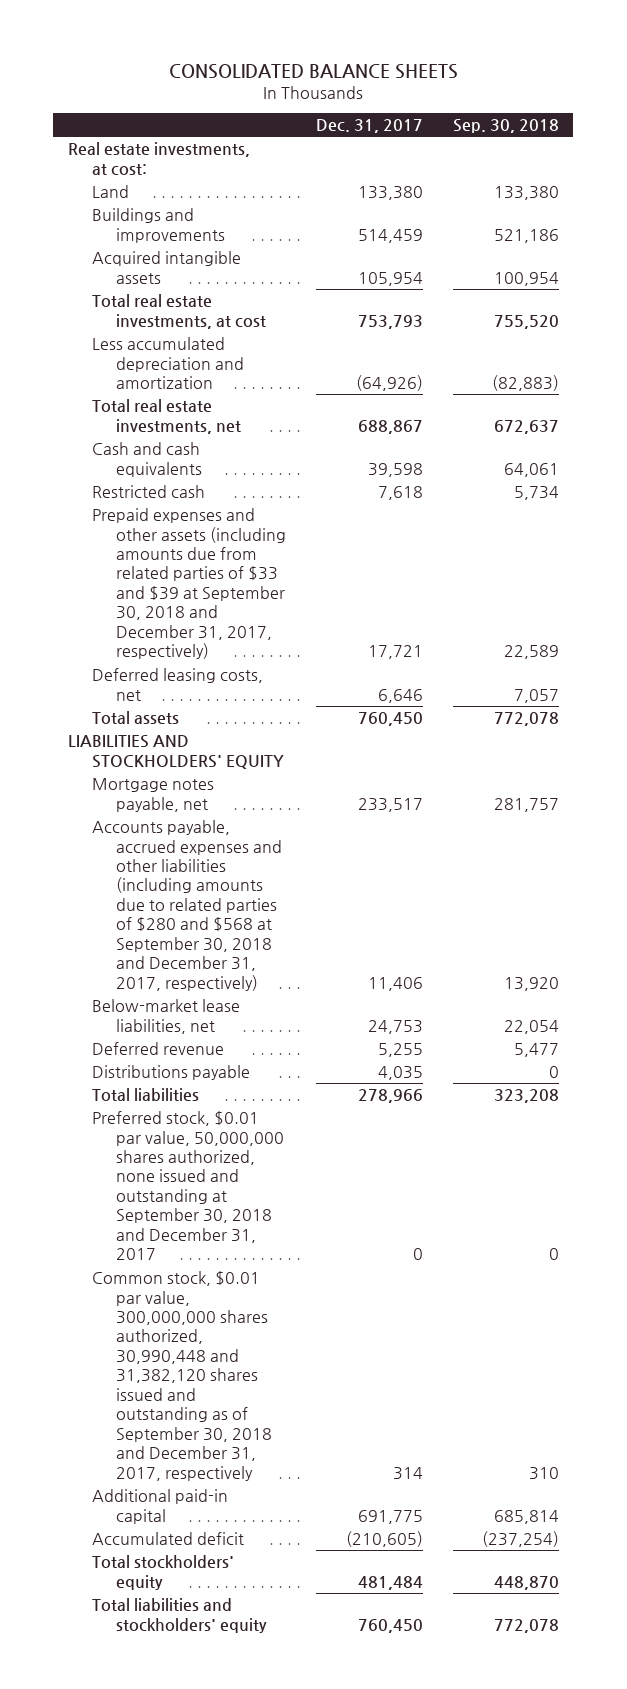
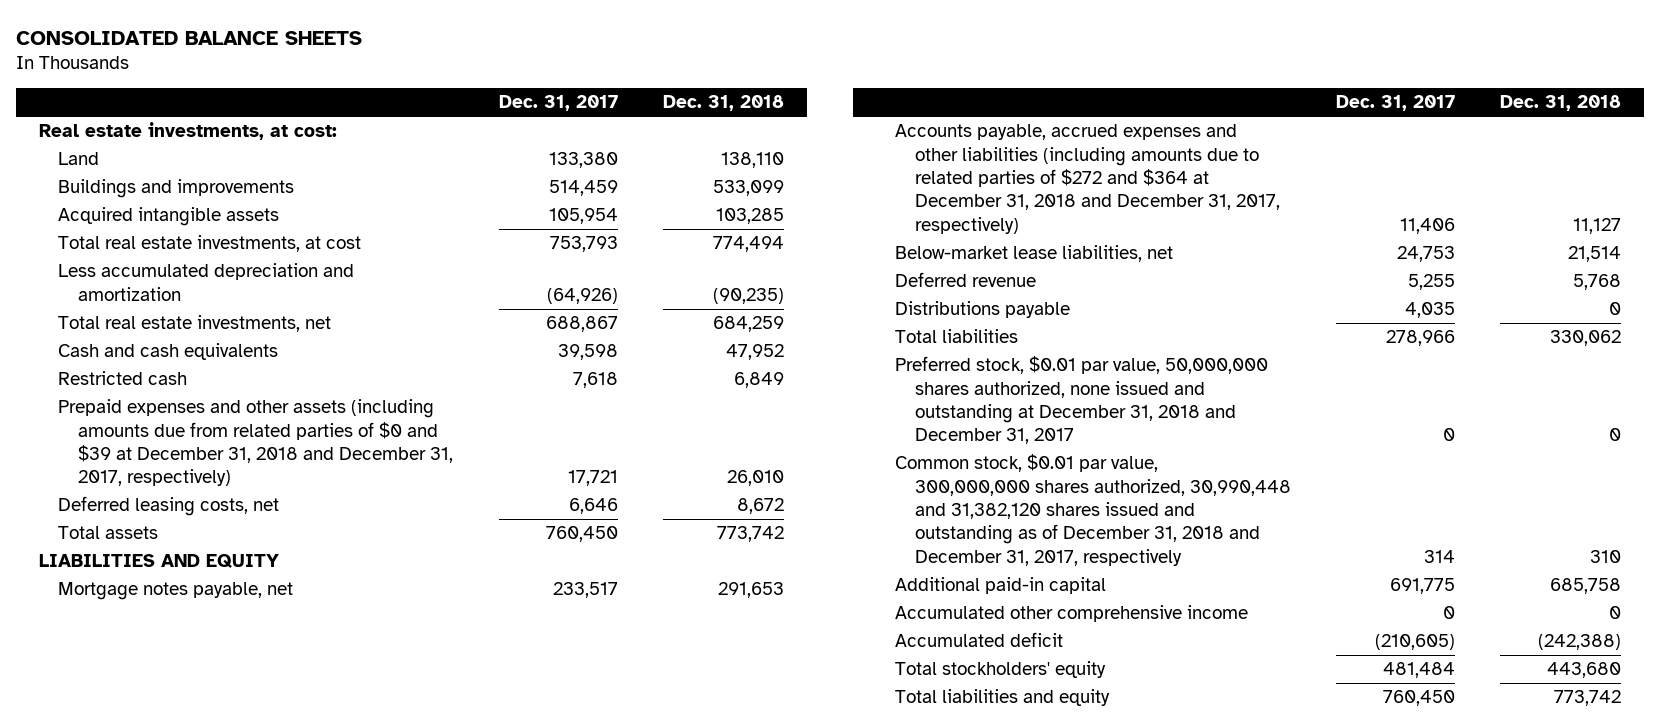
[452,118,559,133] Sep. 30, 2018 -> none
none -> [663,95,785,112] Dec. 31, 2018
[92,508,286,660] Prepaid expenses and other assets (including amounts due from related parties of $33 and $39 at September 30, 2018 and December 31, 2017, respectively) -> [58,399,453,487] Prepaid expenses and other assets (including amounts due from related parties of $0 and $39 at December 31, 2018 and December 31, 2017, respectively)
[68,735,285,769] LIABILITIES AND STOCKHOLDERS' EQUITY -> [38,554,279,569] LIABILITIES AND EQUITY
[92,820,282,991] Accounts payable, accrued expenses and other liabilities (including amounts due to related parties of $280 and $568 at September 30, 2018 and December 31, 2017, respectively) -> [895,124,1280,234] Accounts payable, accrued expenses and other liabilities (including amounts due to related parties of $272 and $364 at December 31, 2018 and December 31, 2017, respectively)
[92,1111,284,1261] Preferred stock, $0.01 par value, 50,000,000 shares authorized, none issued and outstanding at September 30, 2018 and December 31, 2017 -> [895,356,1269,445] Preferred stock, $0.01 par value, 50,000,000 shares authorized, none issued and outstanding at December 31, 2018 and December 31, 2017
[92,1271,272,1481] Common stock, $0.01 par value, 300,000,000 shares authorized, 30,990,448 and 31,382,120 shares issued and outstanding as of September 30, 2018 and December 31, 2017, respectively -> [895,454,1291,566] Common stock, $0.01 par value, 300,000,000 shares authorized, 30,990,448 and 31,382,120 shares issued and outstanding as of December 31, 2018 and December 31, 2017, respectively
none -> [895,605,1249,623] Accumulated other comprehensive income
[92,1598,267,1633] Total liabilities and stockholders' equity -> [895,689,1111,707] Total liabilities and equity

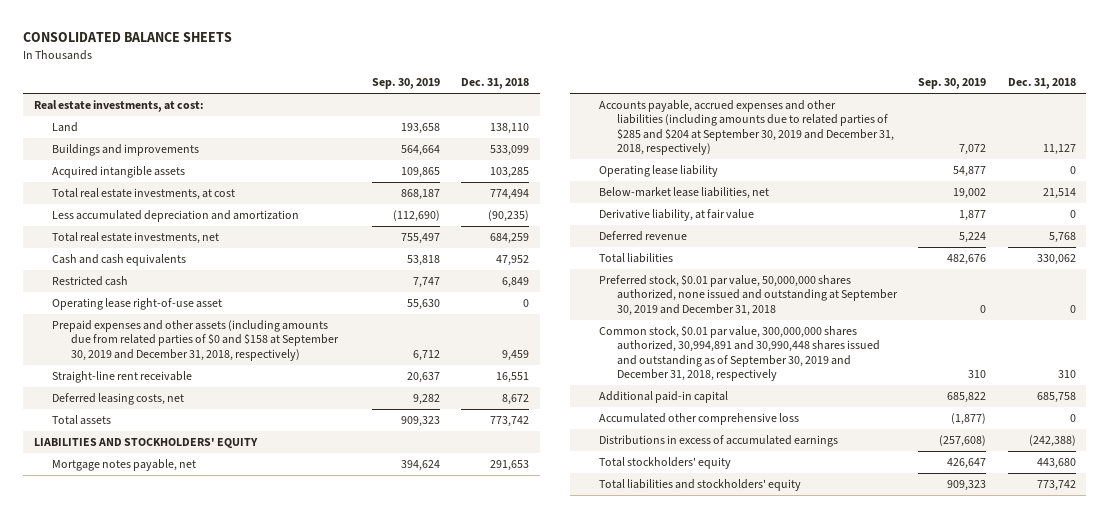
[499,95,619,112] Dec. 31, 2017 -> none
none -> [371,78,440,90] Sep. 30, 2019
none -> [52,298,223,311] Operating lease right-of-use asset
[58,399,453,487] Prepaid expenses and other assets (including amounts due from related parties of $0 and $39 at December 31, 2018 and December 31, 2017, respectively) -> [52,320,339,361] Prepaid expenses and other assets (including amounts due from related parties of $0 and $158 at September 30, 2019 and December 31, 2018, respectively)
[727,470,785,487] 26,010 -> [501,349,529,361] 9,459
none -> [52,371,193,384] Straight-line rent receivable
[38,554,279,569] LIABILITIES AND EQUITY -> [33,438,258,449] LIABILITIES AND STOCKHOLDERS' EQUITY
[895,124,1280,234] Accounts payable, accrued expenses and other liabilities (including amounts due to related parties of $272 and $364 at December 31, 2018 and December 31, 2017, respectively) -> [598,100,895,156] Accounts payable, accrued expenses and other liabilities (including amounts due to related parties of $285 and $204 at September 30, 2019 and December 31, 2018, respectively)
none -> [598,165,718,178] Operating lease liability
none -> [598,209,754,222] Derivative liability, at fair value
[895,301,1071,319] Distributions payable -> none
[895,356,1269,445] Preferred stock, $0.01 par value, 50,000,000 shares authorized, none issued and outstanding at December 31, 2018 and December 31, 2017 -> [598,275,899,316] Preferred stock, $0.01 par value, 50,000,000 shares authorized, none issued and outstanding at September 30, 2019 and December 31, 2018
[895,454,1291,566] Common stock, $0.01 par value, 300,000,000 shares authorized, 30,990,448 and 31,382,120 shares issued and outstanding as of December 31, 2018 and December 31, 2017, respectively -> [598,326,881,382] Common stock, $0.01 par value, 300,000,000 shares authorized, 30,994,891 and 30,990,448 shares issued and outstanding as of September 30, 2019 and December 31, 2018, respectively
[895,605,1249,623] Accumulated other comprehensive income -> [598,413,799,426] Accumulated other comprehensive loss
[895,632,1064,648] Accumulated deficit -> [598,435,838,448] Distributions in excess of accumulated earnings
[895,689,1111,707] Total liabilities and equity -> [598,479,801,492] Total liabilities and stockholders' equity

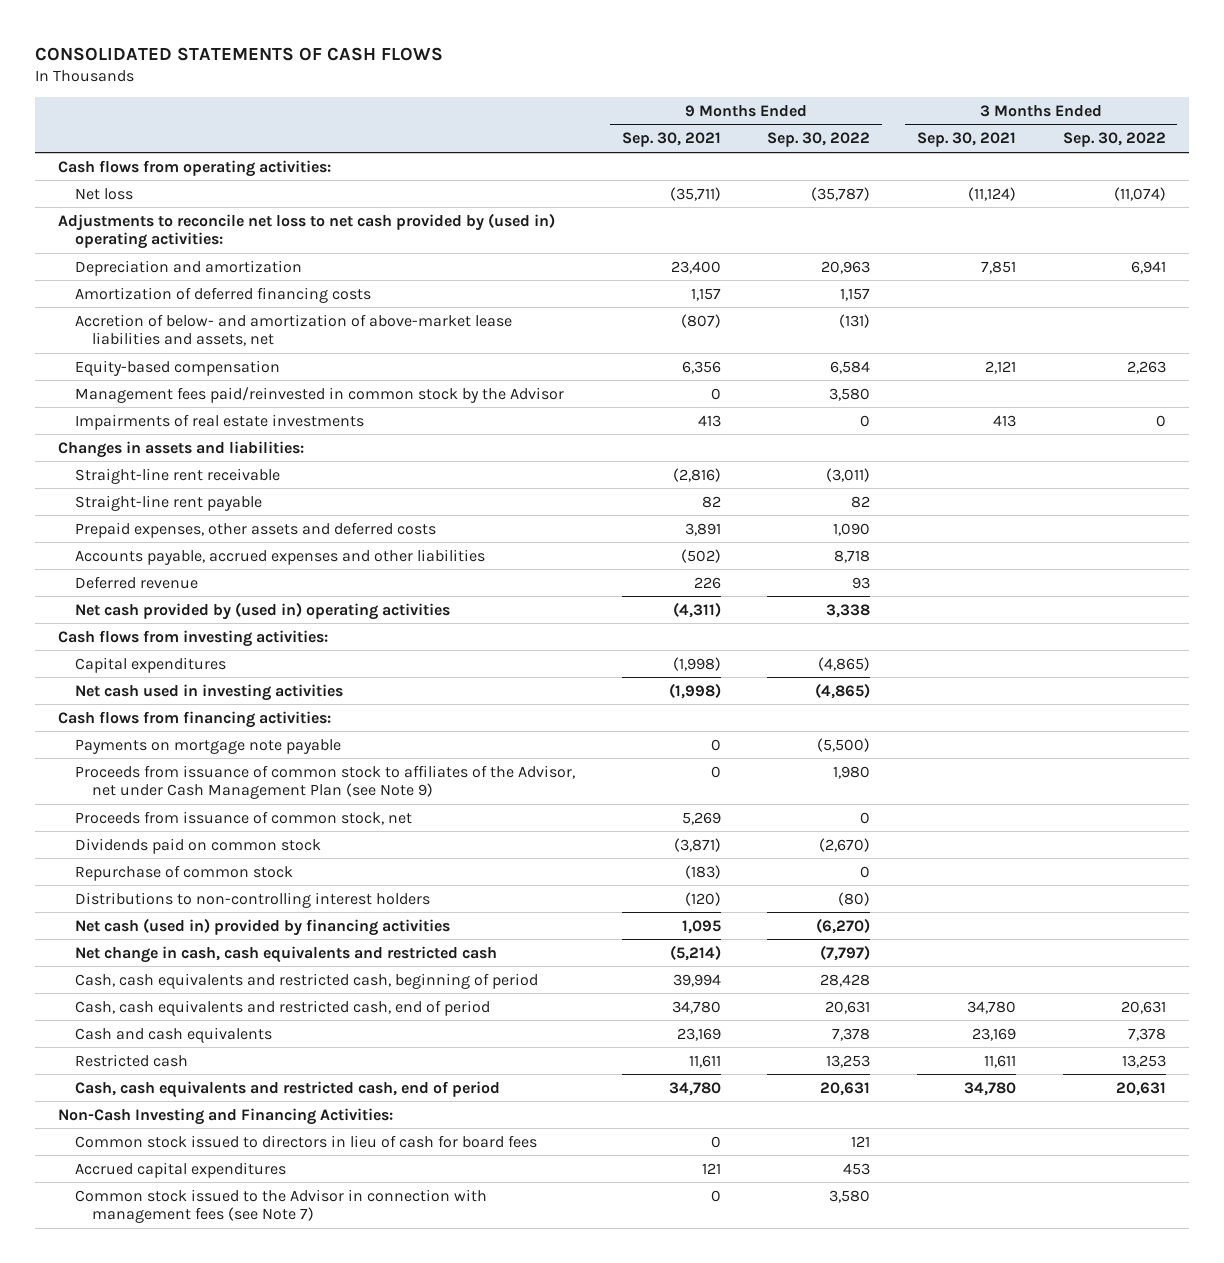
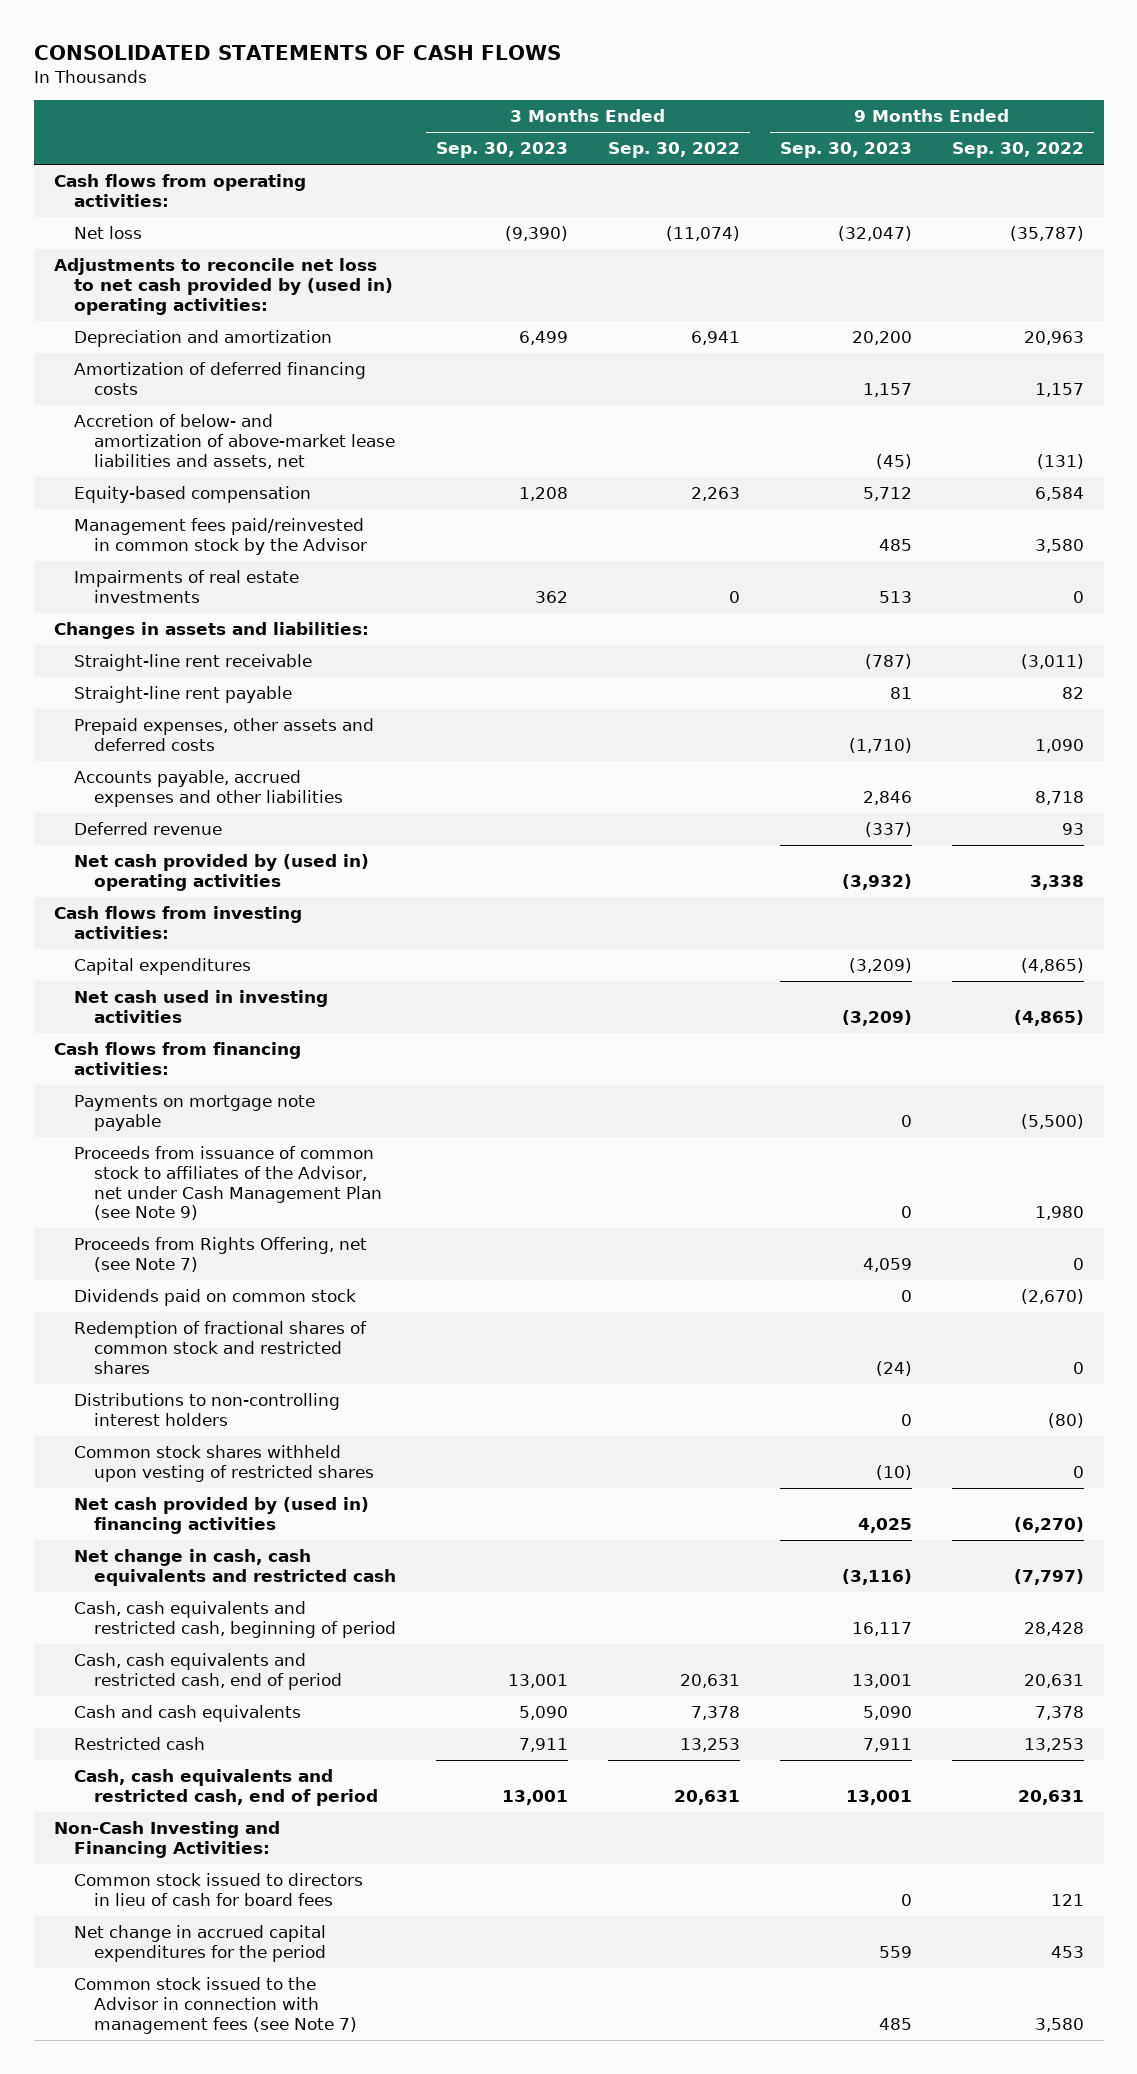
[621,132,721,148] Sep. 30, 2021 -> none
[917,132,1017,148] Sep. 30, 2021 -> none
none -> [436,142,569,159] Sep. 30, 2023
none -> [779,142,912,159] Sep. 30, 2023
[75,810,413,825] Proceeds from issuance of common stock, net -> none
none -> [74,1237,368,1273] Proceeds from Rights Offering, net (see Note 7)
[75,864,294,881] Repurchase of common stock -> none
none -> [74,1321,368,1374] Redemption of fractional shares of common stock and restricted shares
none -> [74,1445,375,1483] Common stock shares withheld upon vesting of restricted shares
[75,917,451,936] Net cash (used in) provided by financing activities -> [74,1497,370,1535] Net cash provided by (used in) financing activities
[75,1161,287,1178] Accrued capital expenditures -> [74,1925,327,1963] Net change in accrued capital expenditures for the period

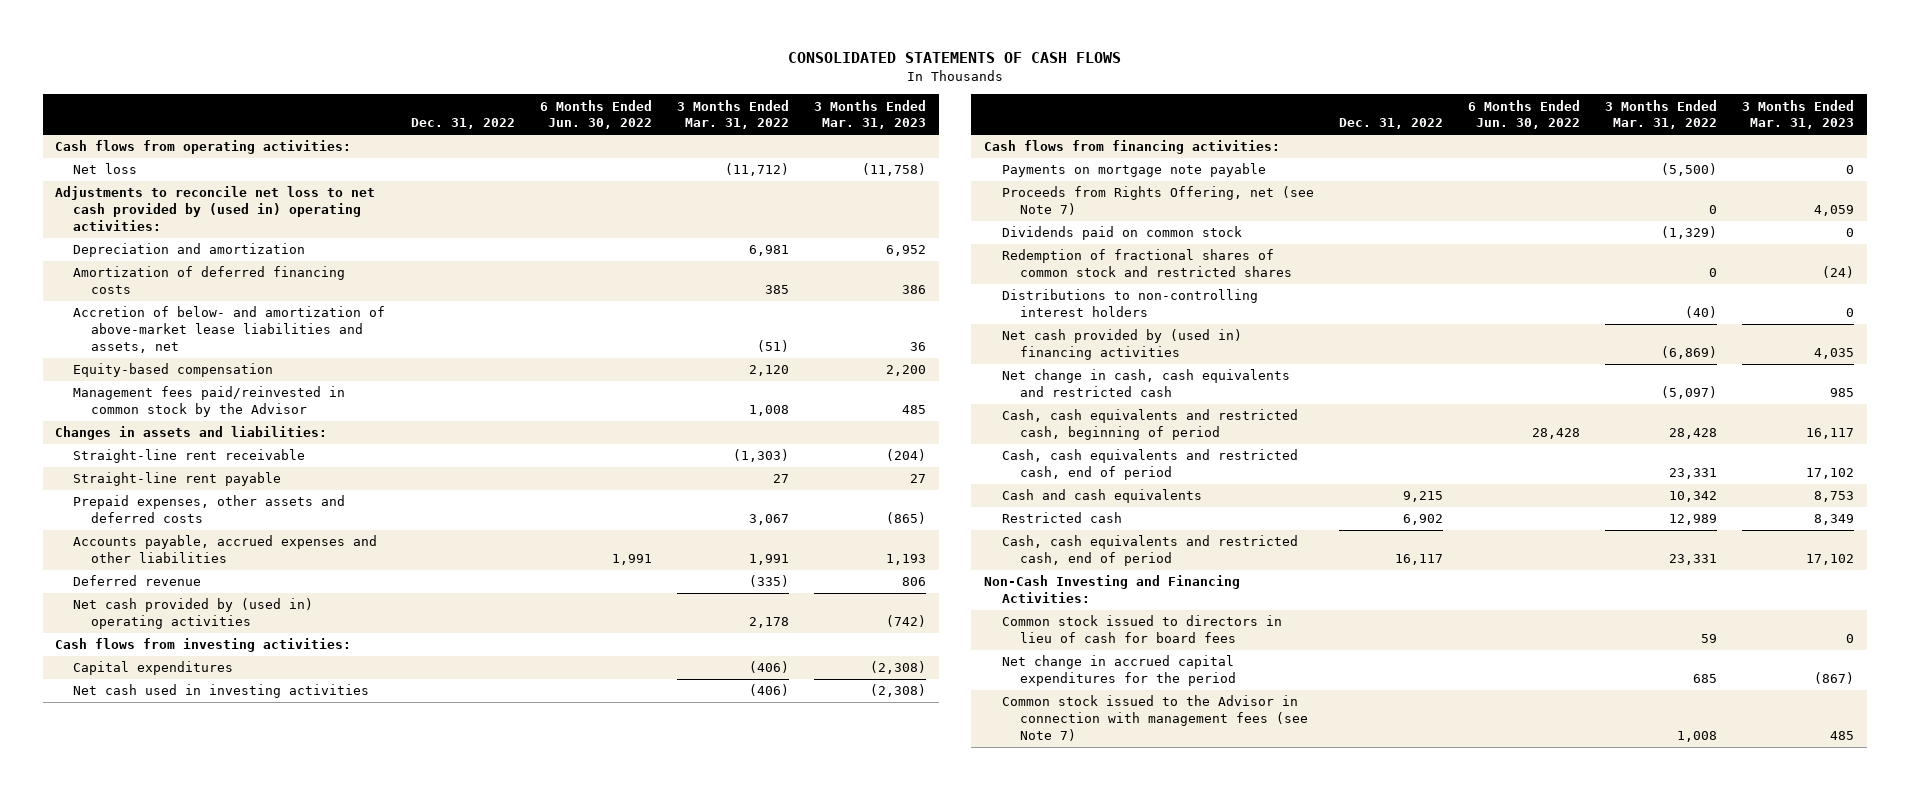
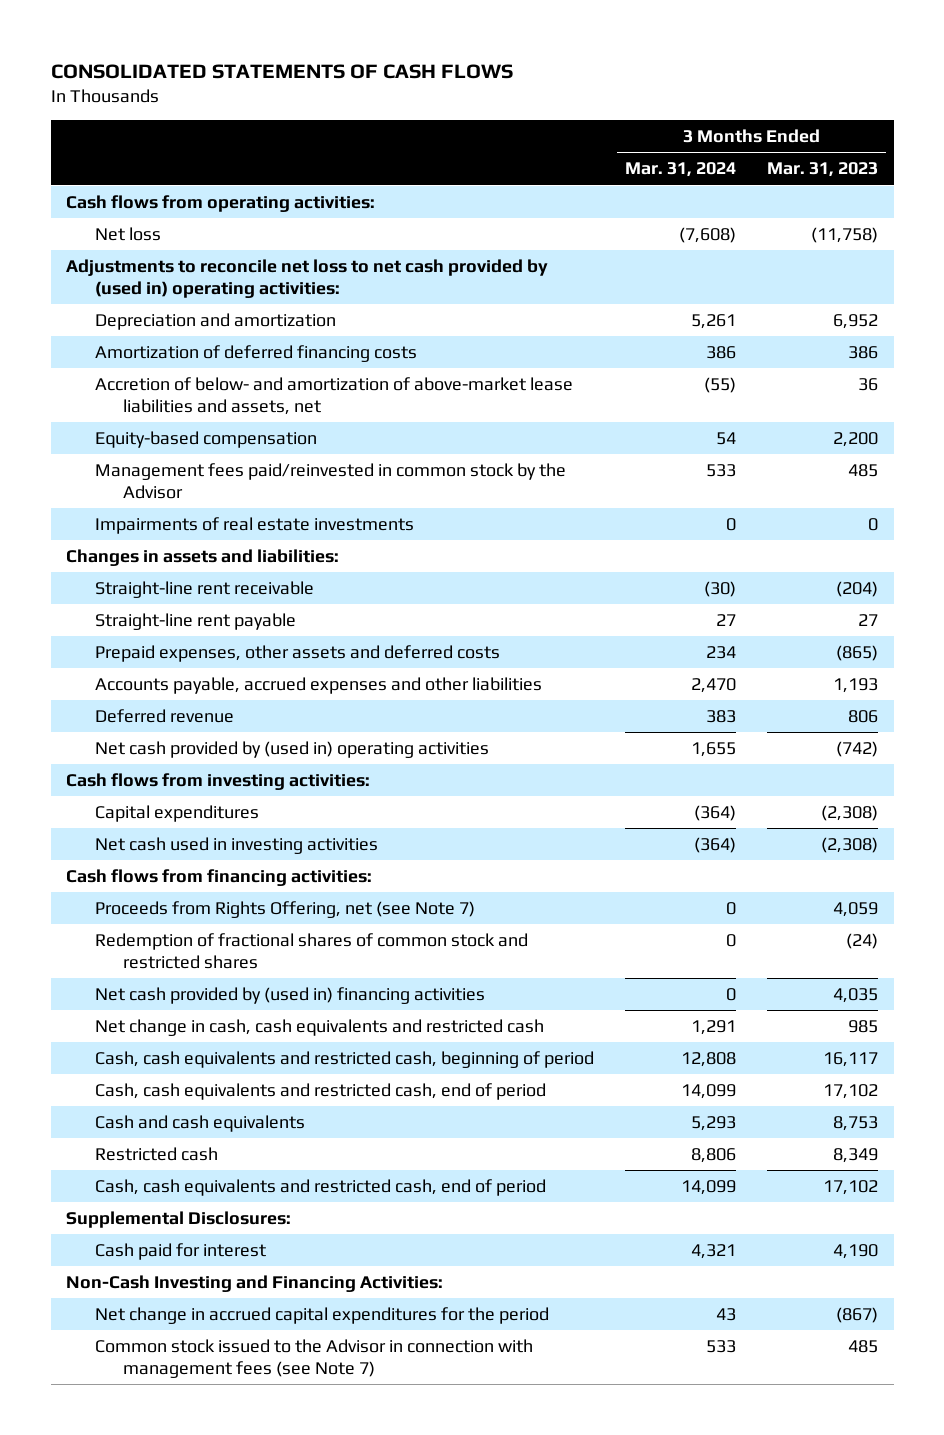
[410,118,515,130] Dec. 31, 2022 -> none
[539,99,652,130] 6 Months Ended Jun. 30, 2022 -> none
[676,99,789,130] 3 Months Ended Mar. 31, 2022 -> none
none -> [624,162,736,178] Mar. 31, 2024
none -> [94,516,414,534] Impairments of real estate investments
[1001,163,1266,178] Payments on mortgage note payable -> none
[1001,226,1242,241] Dividends paid on common stock -> none
[1001,289,1258,318] Distributions to non-controlling interest holders -> none
none -> [66,1210,292,1228] Supplemental Disclosures:
none -> [94,1242,266,1260] Cash paid for interest
[1001,615,1282,644] Common stock issued to directors in lieu of cash for board fees -> none

